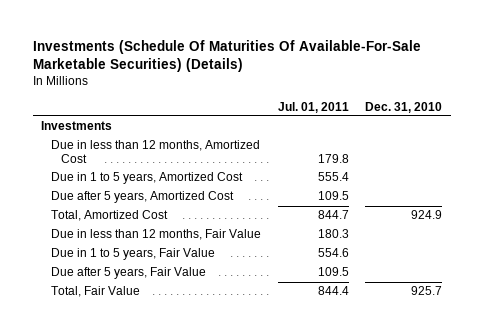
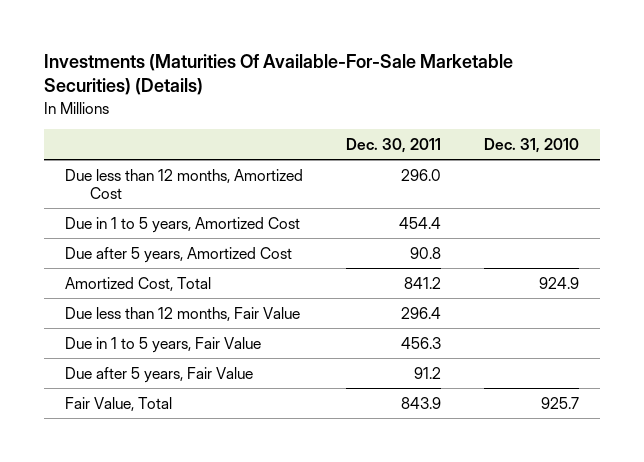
[32,40,421,73] Investments (Schedule Of Maturities Of Available-For-Sale Marketable Securities) (Details) -> [43,53,513,96] Investments (Maturities Of Available-For-Sale Marketable Securities) (Details)
[277,101,349,113] Jul. 01, 2011 -> none
none -> [345,137,441,153] Dec. 30, 2011
[41,121,113,131] Investments -> none
[51,140,261,164] Due in less than 12 months, Amortized Cost -> [65,168,304,199] Due less than 12 months, Amortized Cost
[51,210,169,222] Total, Amortized Cost -> [65,276,212,291] Amortized Cost, Total
[51,229,262,241] Due in less than 12 months, Fair Value -> [65,306,301,321] Due less than 12 months, Fair Value
[51,286,141,298] Total, Fair Value -> [65,396,173,411] Fair Value, Total

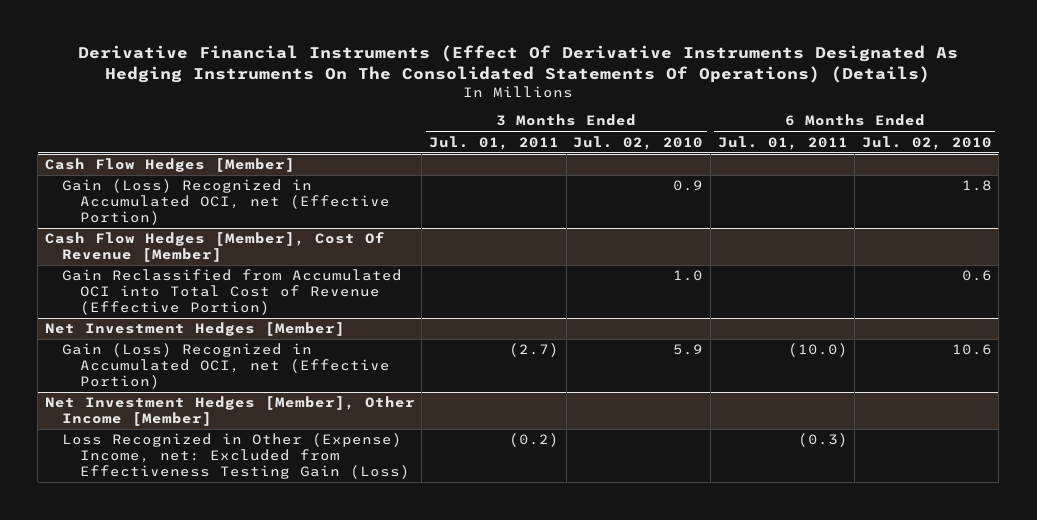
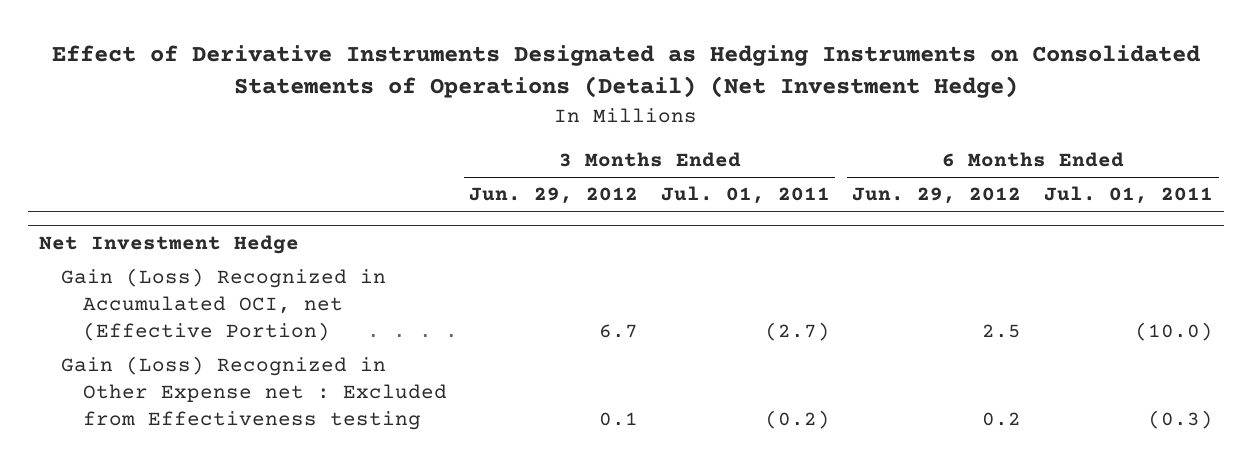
[78,45,959,83] Derivative Financial Instruments (Effect Of Derivative Instruments Designated As Hedging Instruments On The Consolidated Statements Of Operations) (Details) -> [52,44,1201,99] Effect of Derivative Instruments Designated as Hedging Instruments on Consolidated Statements of Operations (Detail) (Net Investment Hedge)
[573,135,704,150] Jul. 02, 2010 -> none
[861,135,992,150] Jul. 02, 2010 -> none
none -> [469,187,639,205] Jun. 29, 2012
none -> [852,187,1022,205] Jun. 29, 2012
[44,158,295,173] Cash Flow Hedges [Member] -> none
[62,179,390,226] Gain (Loss) Recognized in Accumulated OCI, net (Effective Portion) -> none
[44,232,385,263] Cash Flow Hedges [Member], Cost Of Revenue [Member] -> none
[62,269,403,316] Gain Reclassified from Accumulated OCI into Total Cost of Revenue (Effective Portion) -> none
[44,322,345,337] Net Investment Hedges [Member] -> [39,234,300,254] Net Investment Hedge
[44,396,415,427] Net Investment Hedges [Member], Other Income [Member] -> none
[62,433,410,480] Loss Recognized in Other (Expense) Income, net: Excluded from Effectiveness Testing Gain (Loss) -> none
none -> [60,356,447,431] Gain (Loss) Recognized in Other Expense net : Excluded from Effectiveness testing

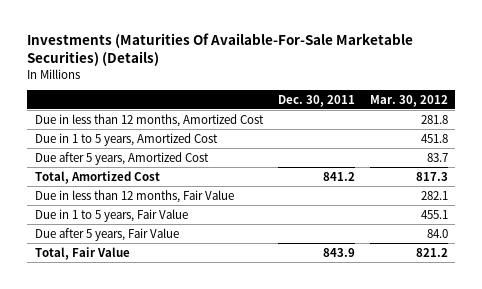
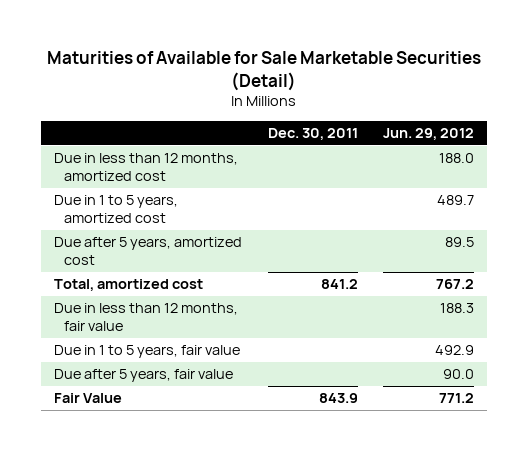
[27,33,414,67] Investments (Maturities Of Available-For-Sale Marketable Securities) (Details) -> [47,50,482,91] Maturities of Available for Sale Marketable Securities (Detail)
[369,94,448,107] Mar. 30, 2012 -> none
none -> [383,128,475,141] Jun. 29, 2012
[34,113,264,127] Due in less than 12 months, Amortized Cost -> [53,153,238,182] Due in less than 12 months, amortized cost
[34,132,218,146] Due in 1 to 5 years, Amortized Cost -> [53,195,178,224] Due in 1 to 5 years, amortized cost
[34,151,209,165] Due after 5 years, Amortized Cost -> [53,237,242,266] Due after 5 years, amortized cost
[34,170,160,184] Total, Amortized Cost -> [53,279,203,292] Total, amortized cost
[34,189,234,203] Due in less than 12 months, Fair Value -> [53,303,238,332] Due in less than 12 months, fair value
[34,208,188,222] Due in 1 to 5 years, Fair Value -> [53,345,240,359] Due in 1 to 5 years, fair value
[34,227,179,241] Due after 5 years, Fair Value -> [53,369,233,383] Due after 5 years, fair value
[34,246,130,260] Total, Fair Value -> [53,393,122,404] Fair Value

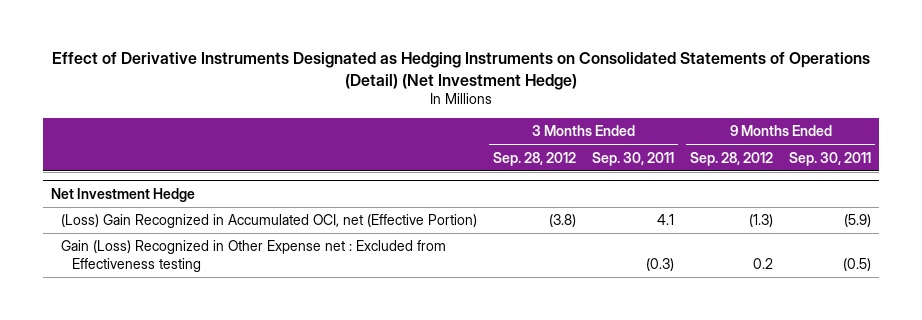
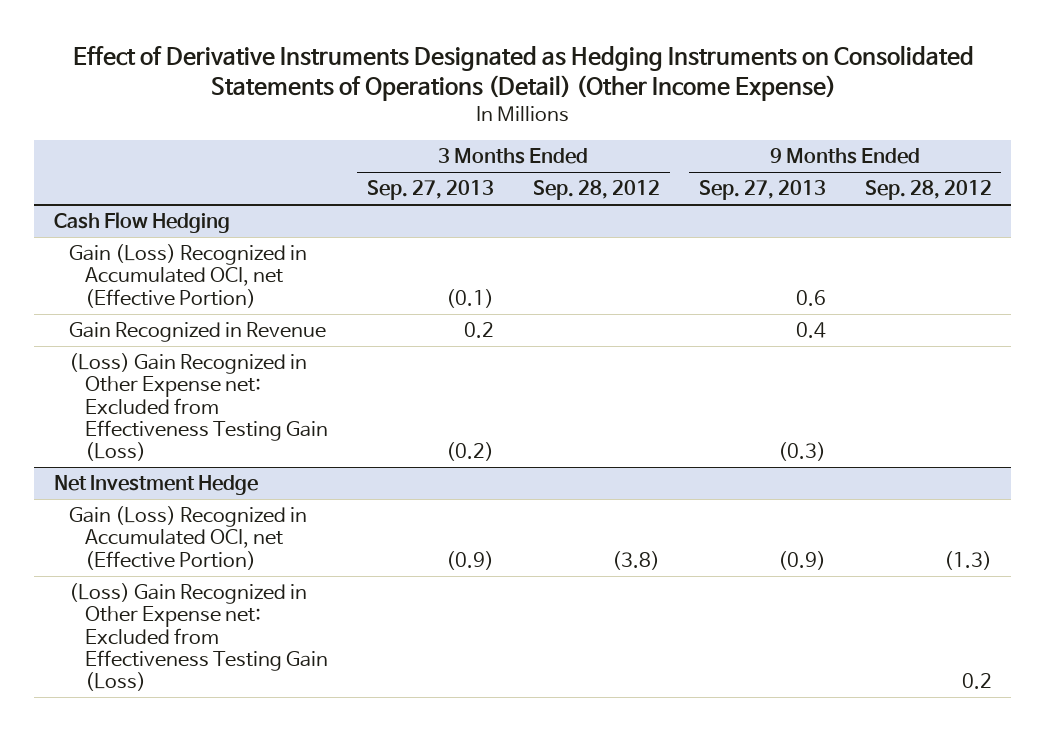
[51,52,870,90] Effect of Derivative Instruments Designated as Hedging Instruments on Consolidated Statements of Operations (Detail) (Net Investment Hedge) -> [72,45,974,102] Effect of Derivative Instruments Designated as Hedging Instruments on Consolidated Statements of Operations (Detail) (Other Income Expense)
[592,151,675,166] Sep. 30, 2011 -> none
[789,151,872,166] Sep. 30, 2011 -> none
none -> [367,180,495,201] Sep. 27, 2013
none -> [698,180,826,201] Sep. 27, 2013
none -> [53,212,230,234] Cash Flow Hedging
none -> [69,244,308,308] Gain (Loss) Recognized in Accumulated OCI, net (Effective Portion)
none -> [69,322,327,343] Gain Recognized in Revenue
none -> [69,353,329,462] (Loss) Gain Recognized in Other Expense net: Excluded from Effectiveness Testing Gain (Loss)
[61,214,478,229] (Loss) Gain Recognized in Accumulated OCI, net (Effective Portion) -> [69,506,308,570] Gain (Loss) Recognized in Accumulated OCI, net (Effective Portion)
[61,240,447,272] Gain (Loss) Recognized in Other Expense net : Excluded from Effectiveness testing -> [69,583,329,692] (Loss) Gain Recognized in Other Expense net: Excluded from Effectiveness Testing Gain (Loss)

